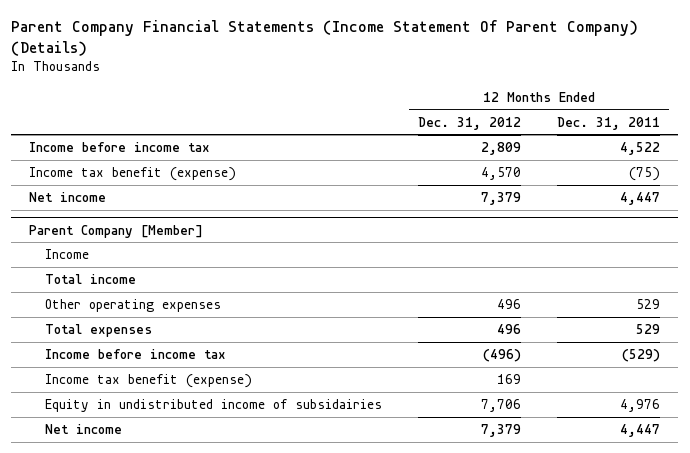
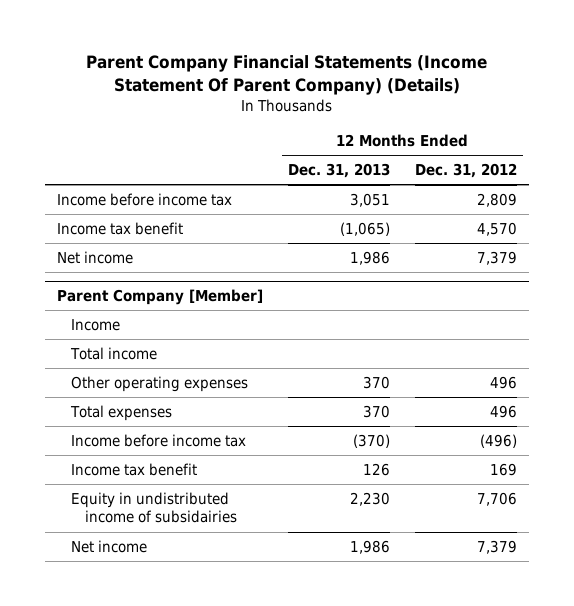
[557,116,661,130] Dec. 31, 2011 -> none
none -> [288,163,391,179] Dec. 31, 2013
[29,166,237,181] Income tax benefit (expense) -> [57,222,184,236] Income tax benefit
[45,373,253,388] Income tax benefit (expense) -> [71,463,198,477] Income tax benefit

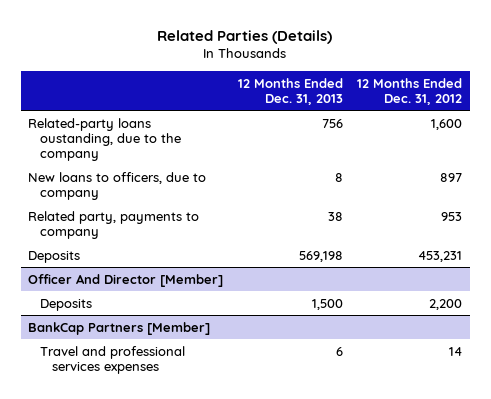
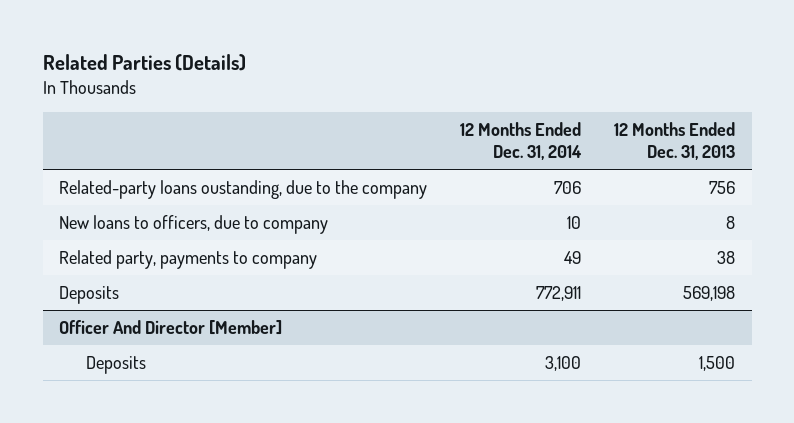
[357,77,463,105] 12 Months Ended Dec. 31, 2012 -> none
none -> [460,122,583,161] 12 Months Ended Dec. 31, 2014
[28,321,211,335] BankCap Partners [Member] -> none
[39,345,185,374] Travel and professional services expenses -> none

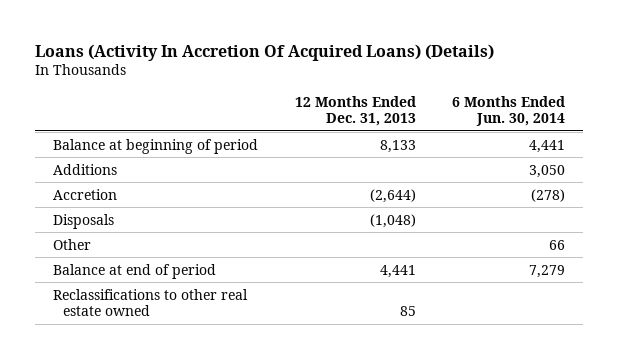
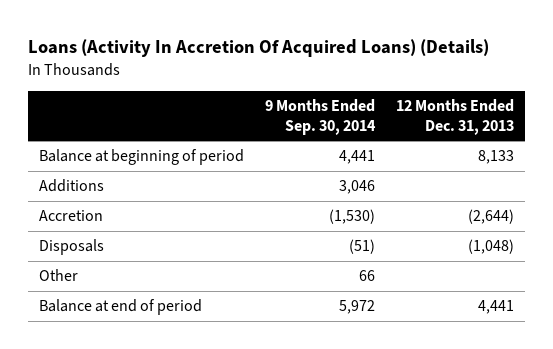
[451,95,565,127] 6 Months Ended Jun. 30, 2014 -> none
none -> [264,98,376,135] 9 Months Ended Sep. 30, 2014
[53,288,249,317] Reclassifications to other real estate owned -> none

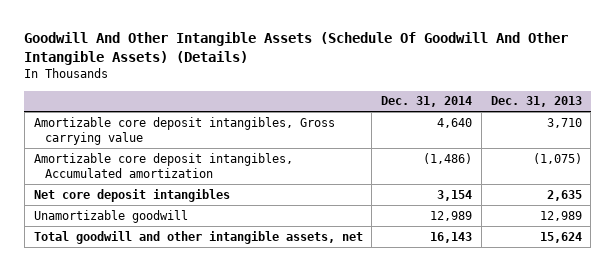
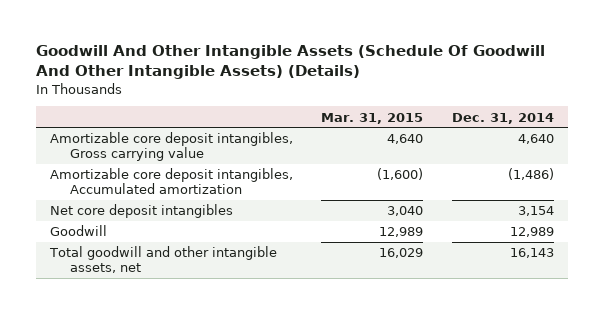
[490,96,582,108] Dec. 31, 2013 -> none
none -> [321,112,424,124] Mar. 31, 2015
[33,209,188,223] Unamortizable goodwill -> [50,225,108,237] Goodwill

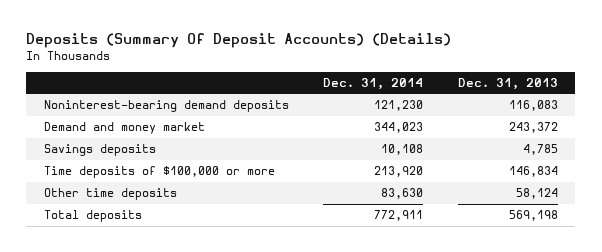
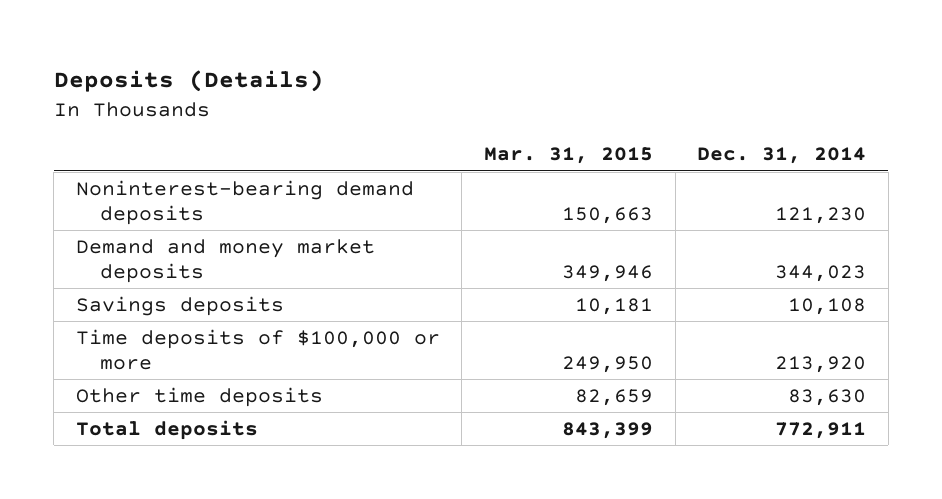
[26,33,452,49] Deposits (Summary Of Deposit Accounts) (Details) -> [53,70,324,93] Deposits (Details)
[458,77,559,90] Dec. 31, 2013 -> none
none -> [483,147,653,165] Mar. 31, 2015
[43,122,205,135] Demand and money market -> [75,238,375,284] Demand and money market deposits

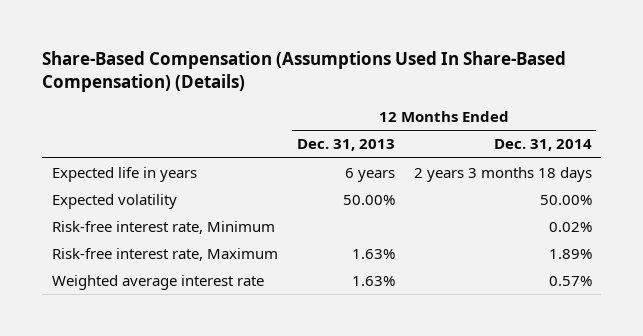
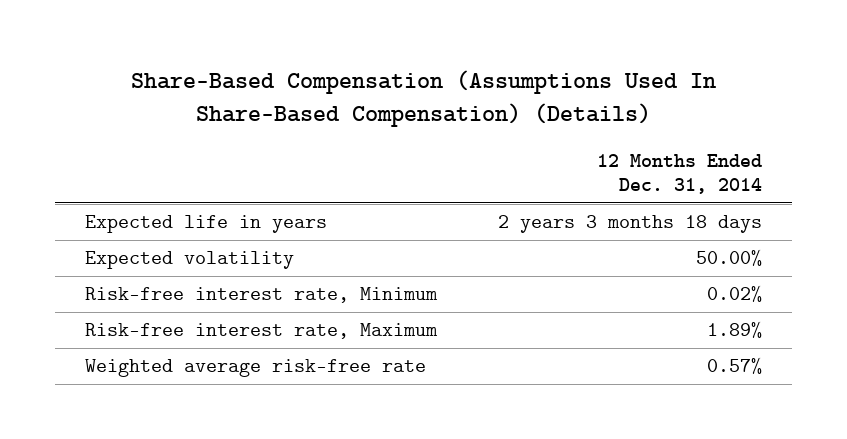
[296,139,395,152] Dec. 31, 2013 -> none
[51,274,264,290] Weighted average interest rate -> [85,359,427,378] Weighted average risk-free rate

